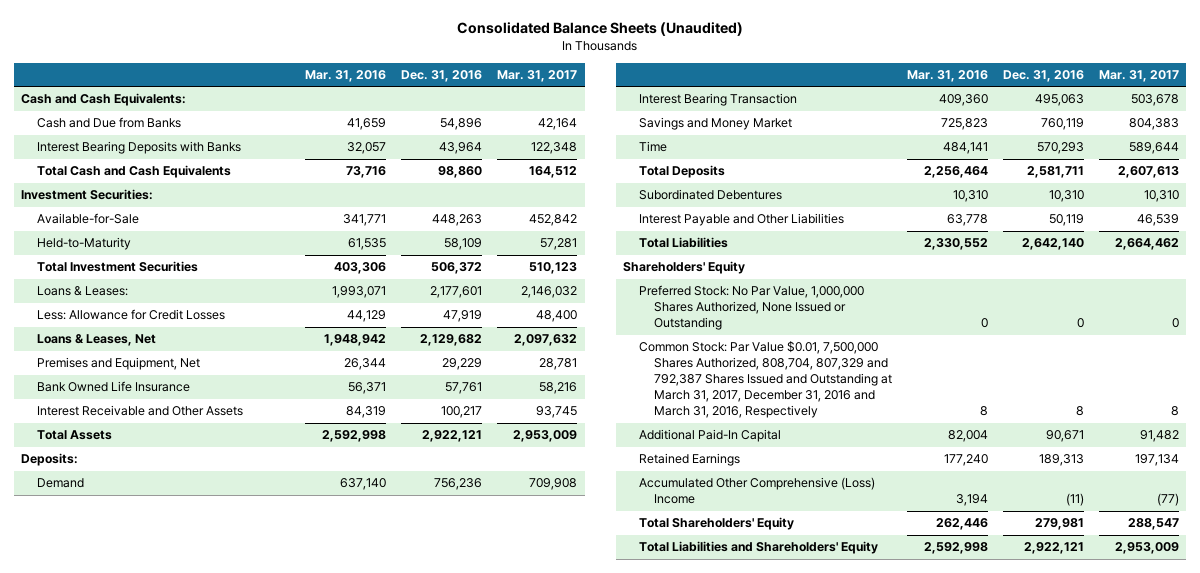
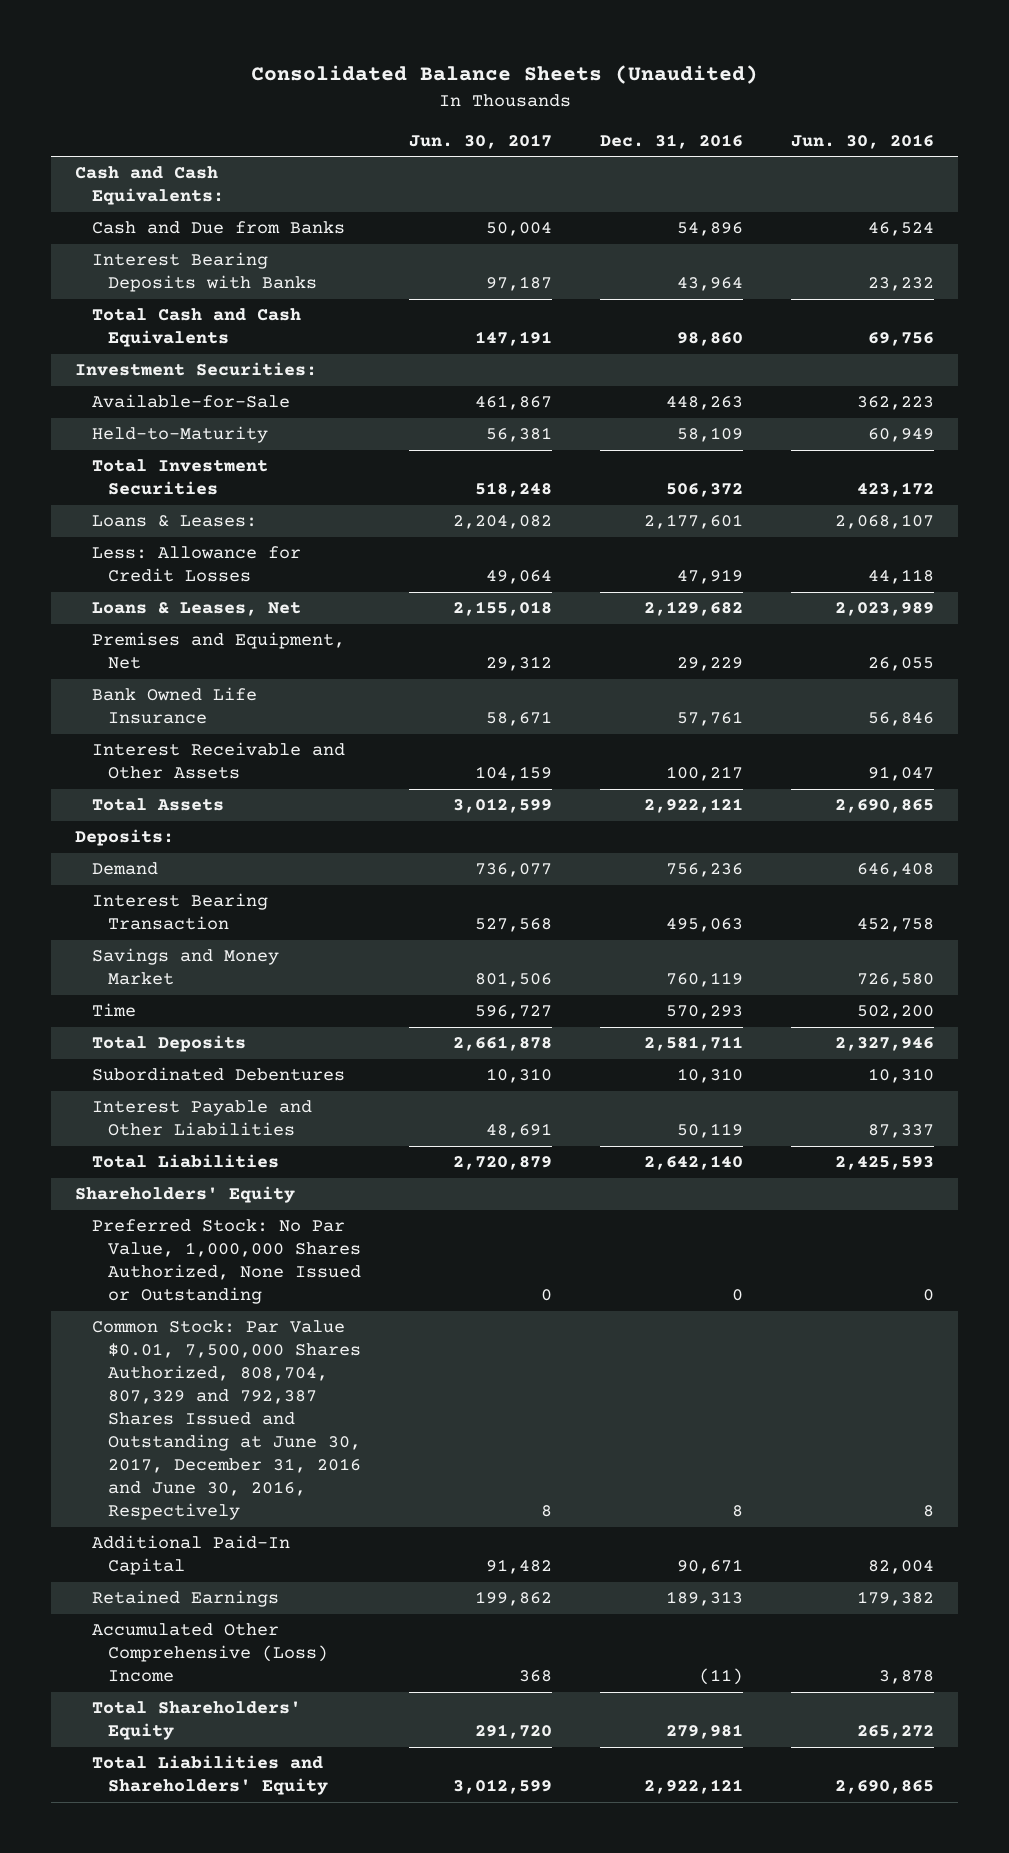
[305,69,387,82] Mar. 31, 2016 -> none
[497,69,578,82] Mar. 31, 2017 -> none
none -> [408,133,552,149] Jun. 30, 2017
none -> [790,133,934,149] Jun. 30, 2016
[638,341,893,419] Common Stock: Par Value $0.01, 7,500,000 Shares Authorized, 808,704, 807,329 and 792,387 Shares Issued and Outstanding at March 31, 2017, December 31, 2016 and March 31, 2016, Respectively -> [91,1320,361,1521] Common Stock: Par Value $0.01, 7,500,000 Shares Authorized, 808,704, 807,329 and 792,387 Shares Issued and Outstanding at June 30, 2017, December 31, 2016 and June 30, 2016, Respectively

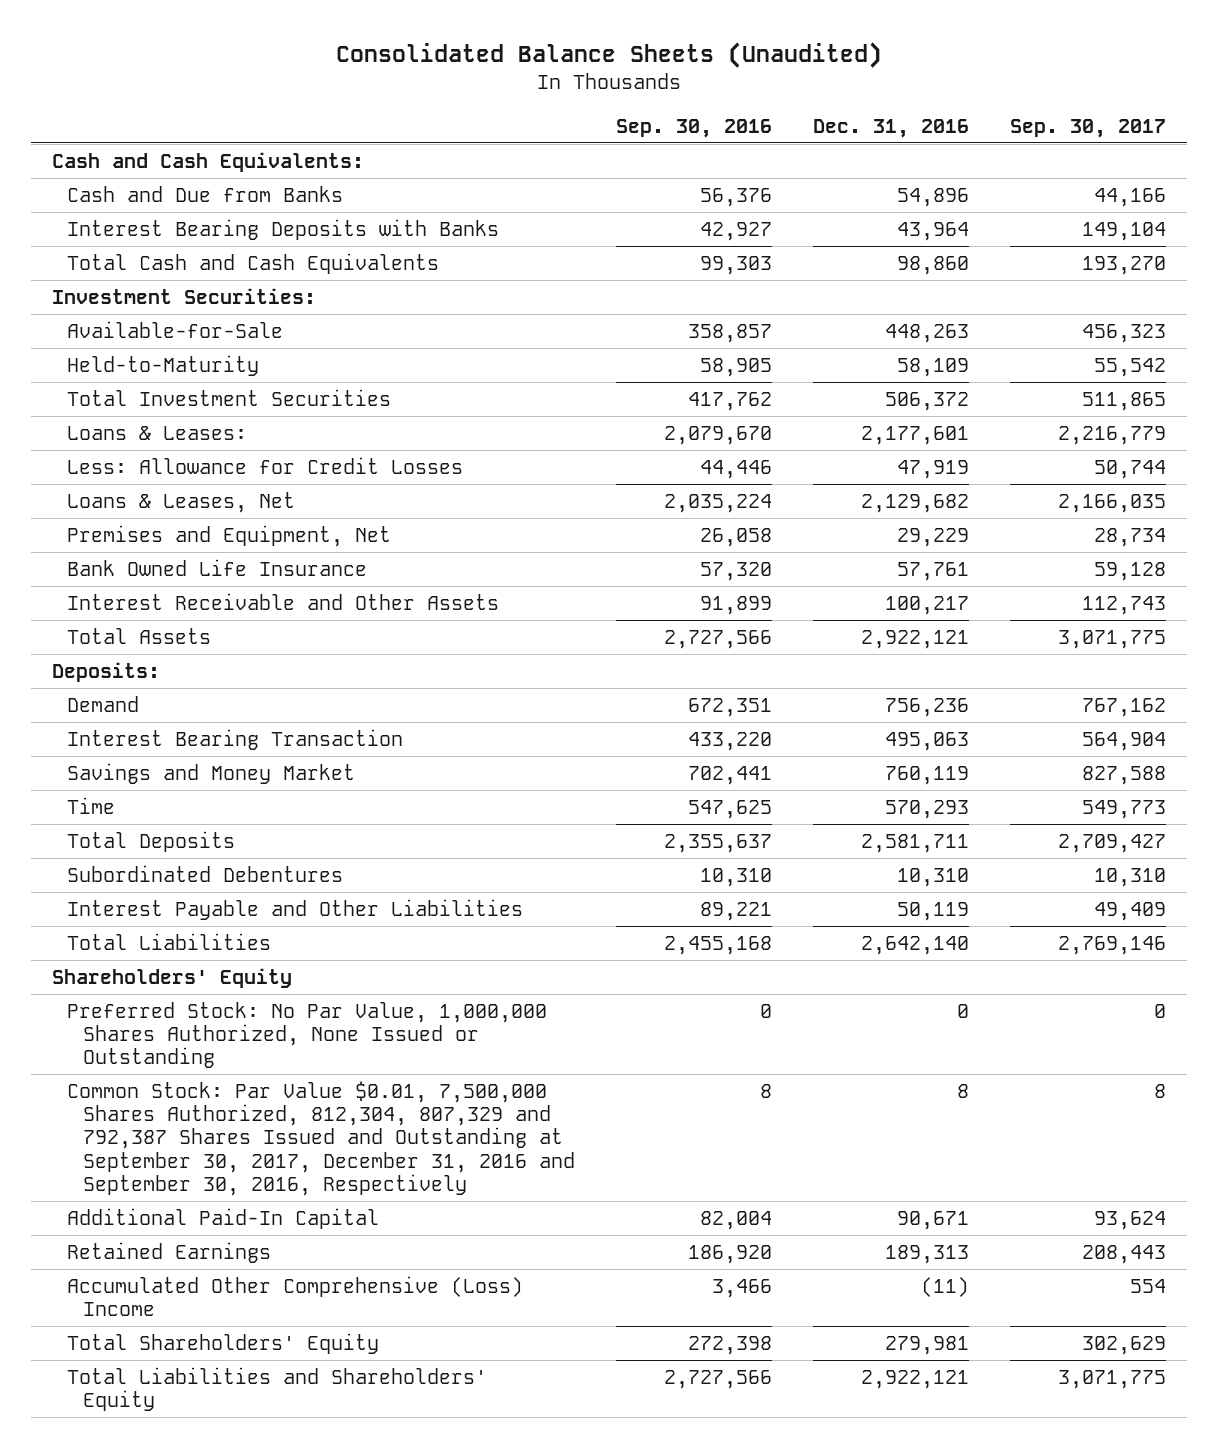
[408,133,552,149] Jun. 30, 2017 -> none
[790,133,934,149] Jun. 30, 2016 -> none
none -> [615,118,772,138] Sep. 30, 2016
none -> [1010,118,1167,138] Sep. 30, 2017
[91,1320,361,1521] Common Stock: Par Value $0.01, 7,500,000 Shares Authorized, 808,704, 807,329 and 792,387 Shares Issued and Outstanding at June 30, 2017, December 31, 2016 and June 30, 2016, Respectively -> [67,1080,575,1196] Common Stock: Par Value $0.01, 7,500,000 Shares Authorized, 812,304, 807,329 and 792,387 Shares Issued and Outstanding at September 30, 2017, December 31, 2016 and September 30, 2016, Respectively

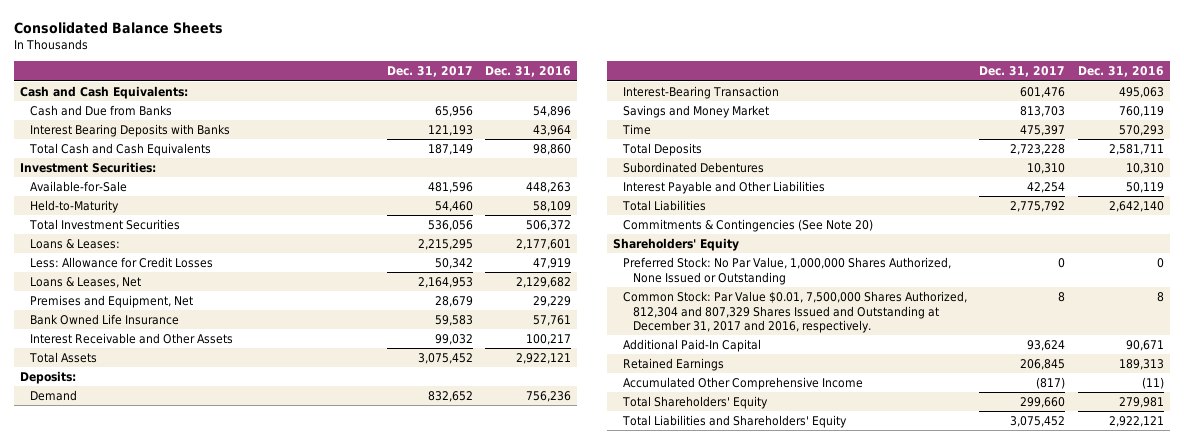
[336,42,883,69] Consolidated Balance Sheets (Unaudited) -> [14,22,224,35] Consolidated Balance Sheets
[615,118,772,138] Sep. 30, 2016 -> none
[1010,118,1167,138] Sep. 30, 2017 -> none
none -> [386,66,473,78] Dec. 31, 2017
[67,728,404,750] Interest Bearing Transaction -> [623,86,780,100] Interest-Bearing Transaction
none -> [623,219,874,233] Commitments & Contingencies (See Note 20)
[67,1080,575,1196] Common Stock: Par Value $0.01, 7,500,000 Shares Authorized, 812,304, 807,329 and 792,387 Shares Issued and Outstanding at September 30, 2017, December 31, 2016 and September 30, 2016, Respectively -> [623,291,968,334] Common Stock: Par Value $0.01, 7,500,000 Shares Authorized, 812,304 and 807,329 Shares Issued and Outstanding at December 31, 2017 and 2016, respectively.
[67,1275,524,1317] Accumulated Other Comprehensive (Loss) Income -> [623,377,864,391] Accumulated Other Comprehensive Income

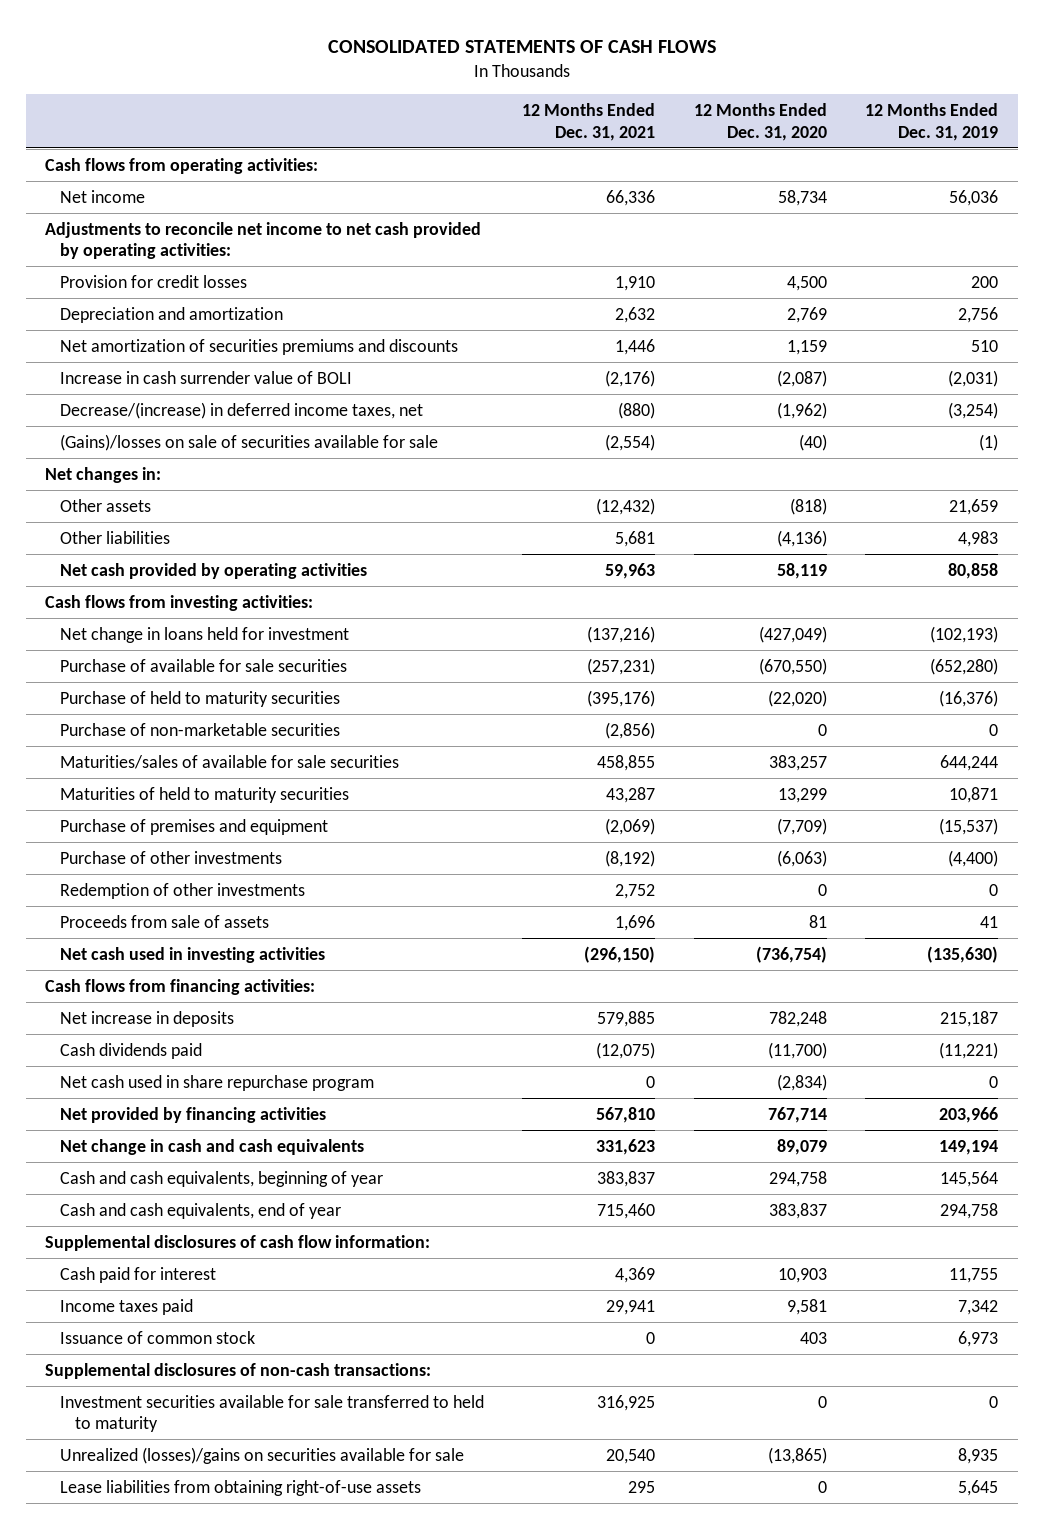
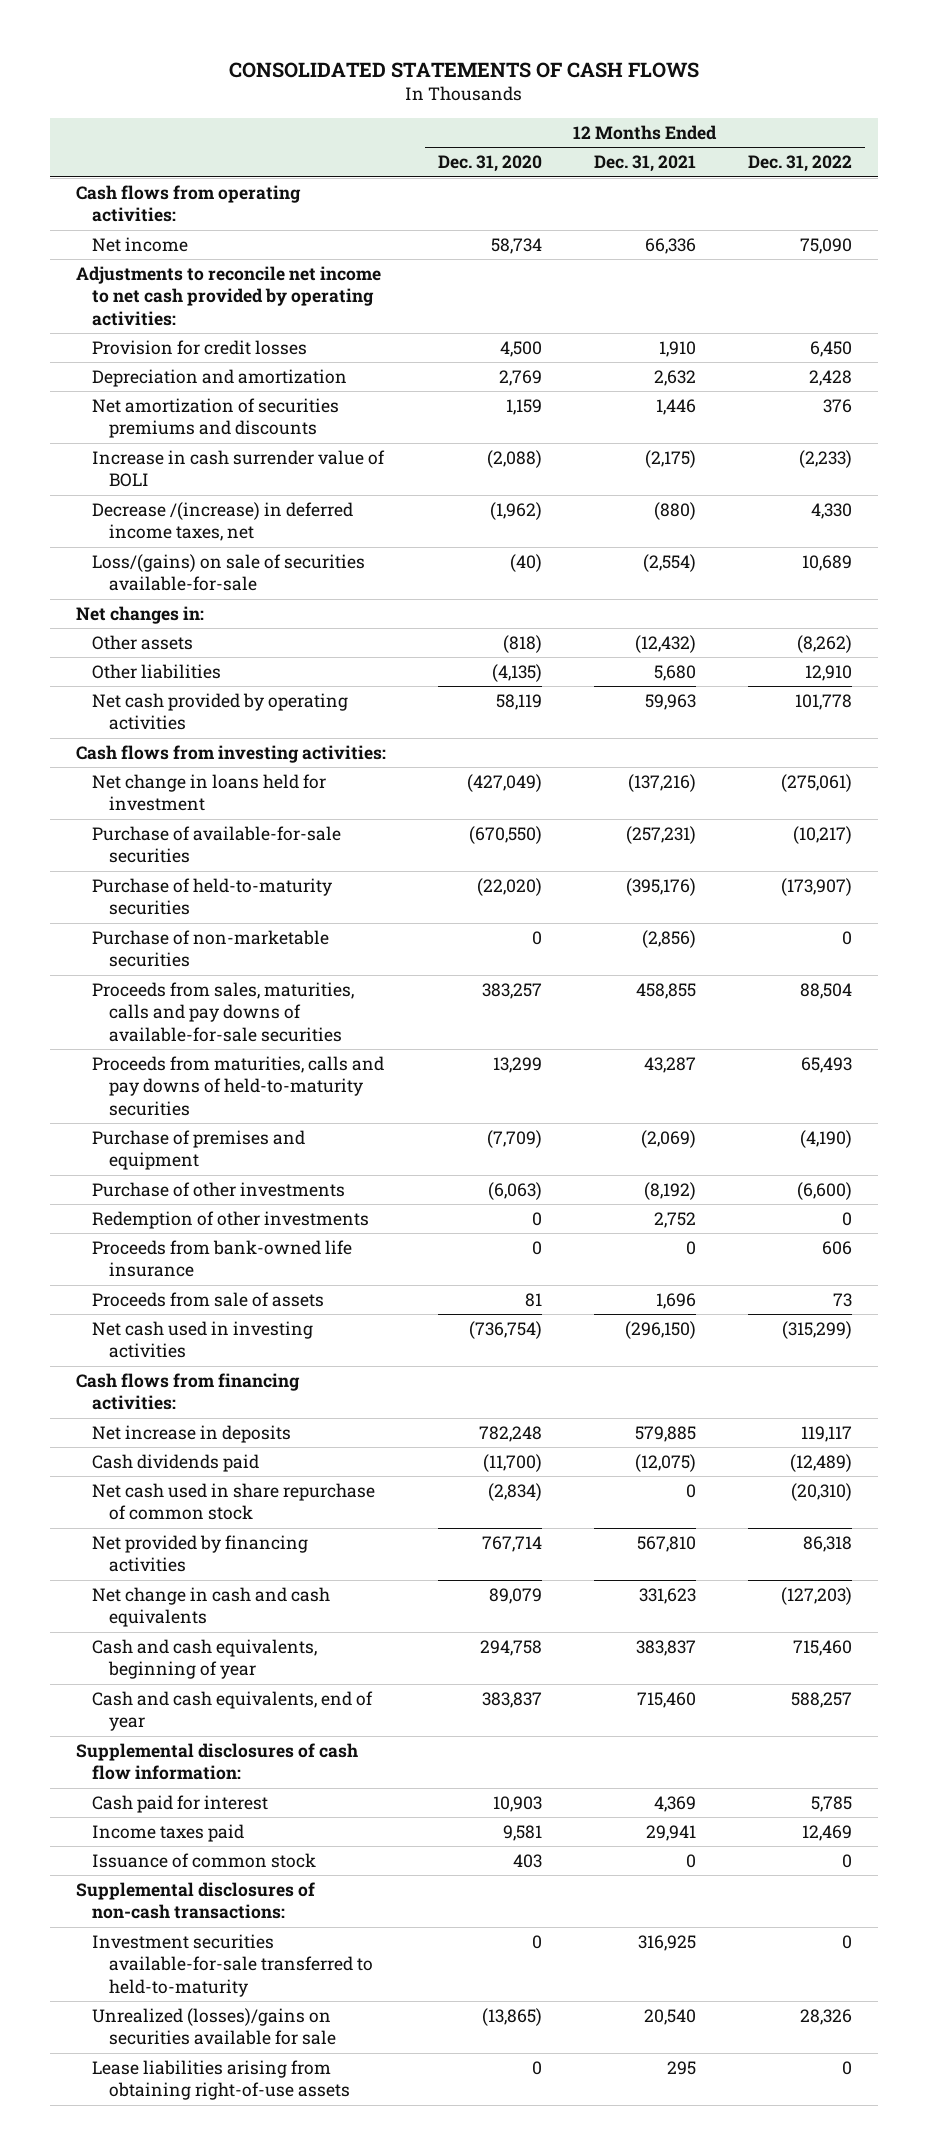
[865,103,999,141] 12 Months Ended Dec. 31, 2019 -> none
none -> [748,155,853,173] Dec. 31, 2022
[605,369,656,387] (2,176) -> [644,450,696,469] (2,175)
[776,369,827,387] (2,087) -> [486,450,542,469] (2,088)
[59,401,423,419] Decrease/(increase) in deferred income taxes, net -> [92,502,354,542] Decrease /(increase) in deferred income taxes, net
[59,433,438,451] (Gains)/losses on sale of securities available for sale -> [92,554,366,592] Loss/(gains) on sale of securities available-for-sale
[615,530,656,547] 5,681 -> [653,665,696,682] 5,680
[776,529,827,547] (4,136) -> [491,664,542,683] (4,135)
[59,658,347,672] Purchase of available for sale securities -> [92,826,342,864] Purchase of available-for-sale securities
[59,690,340,707] Purchase of held to maturity securities -> [92,878,333,916] Purchase of held-to-maturity securities
[59,754,399,769] Maturities/sales of available for sale securities -> [92,982,355,1042] Proceeds from sales, maturities, calls and pay downs of available-for-sale securities
[59,786,349,803] Maturities of held to maturity securities -> [92,1056,385,1116] Proceeds from maturities, calls and pay downs of held-to-maturity securities
none -> [92,1240,353,1278] Proceeds from bank-owned life insurance
[59,1074,374,1091] Net cash used in share repurchase program -> [92,1483,376,1521] Net cash used in share repurchase of common stock
[59,1394,484,1433] Investment securities available for sale transferred to held to maturity -> [92,1934,374,1997] Investment securities available-for-sale transferred to held-to-maturity
[59,1479,421,1496] Lease liabilities from obtaining right-of-use assets -> [92,2060,351,2101] Lease liabilities arising from obtaining right-of-use assets

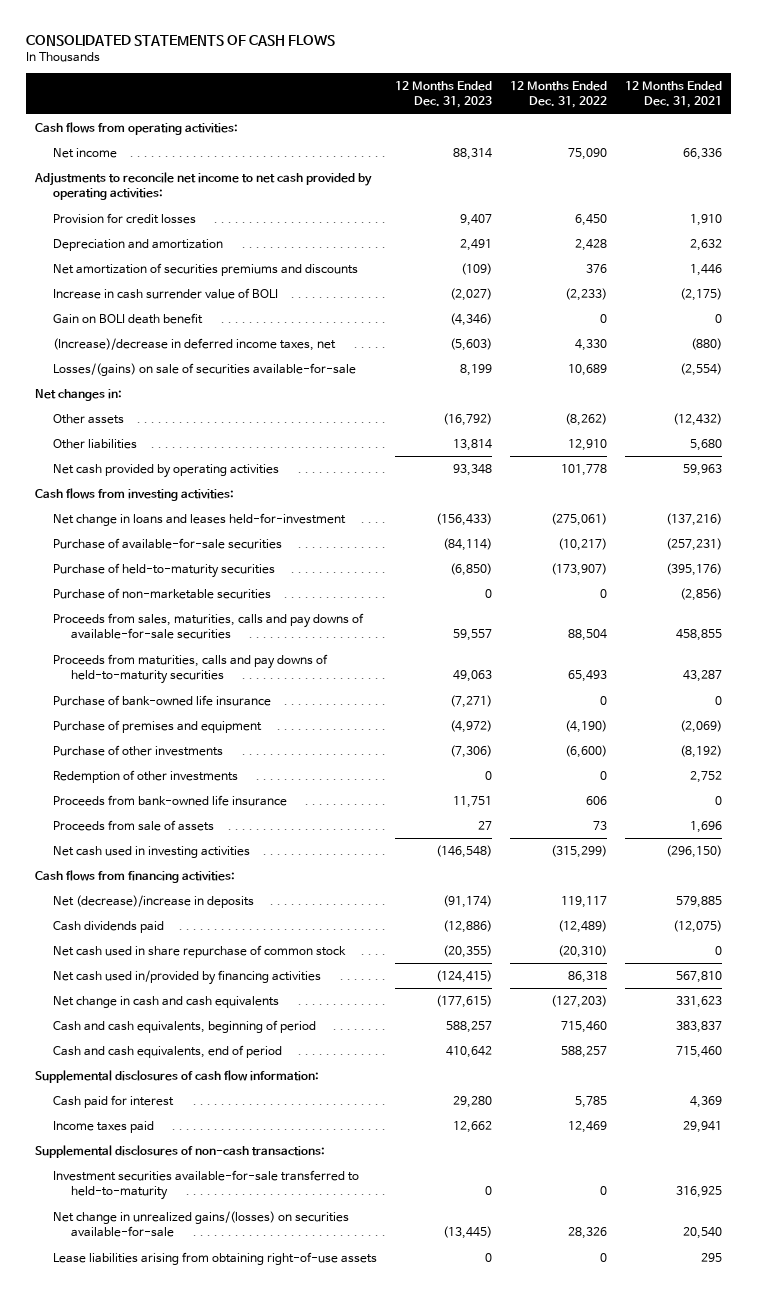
[437,155,542,173] Dec. 31, 2020 -> none
none -> [395,80,493,109] 12 Months Ended Dec. 31, 2023
none -> [53,312,204,324] Gain on BOLI death benefit
[92,502,354,542] Decrease /(increase) in deferred income taxes, net -> [53,337,337,351] (Increase)/decrease in deferred income taxes, net
[92,554,366,592] Loss/(gains) on sale of securities available-for-sale -> [53,362,357,376] Losses/(gains) on sale of securities available-for-sale
[92,774,327,812] Net change in loans held for investment -> [53,512,347,526] Net change in loans and leases held-for-investment
none -> [53,694,272,706] Purchase of bank-owned life insurance
[92,1425,292,1444] Net increase in deposits -> [53,894,255,908] Net (decrease)/increase in deposits
[92,1535,309,1573] Net provided by financing activities -> [53,969,322,985] Net cash used in/provided by financing activities
[92,1639,318,1680] Cash and cash equivalents, beginning of year -> [53,1019,317,1033] Cash and cash equivalents, beginning of period
[92,1691,374,1732] Cash and cash equivalents, end of year -> [53,1044,283,1058] Cash and cash equivalents, end of period
[92,1853,317,1869] Issuance of common stock -> none
[92,2008,337,2046] Unrealized (losses)/gains on securities available for sale -> [53,1210,350,1238] Net change in unrealized gains/(losses) on securities available-for-sale

